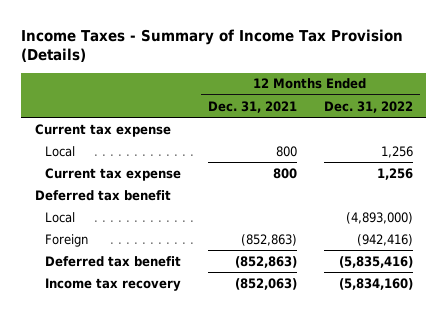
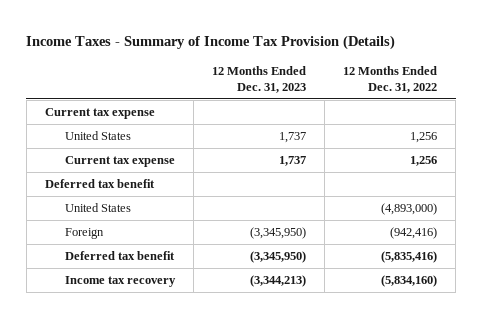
[207,100,297,113] Dec. 31, 2021 -> none
none -> [212,66,307,94] 12 Months Ended Dec. 31, 2023
[44,145,75,157] Local -> [65,131,132,141] United States
[44,211,75,223] Local -> [65,203,132,213] United States

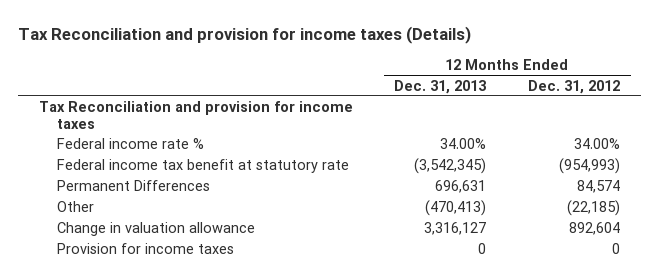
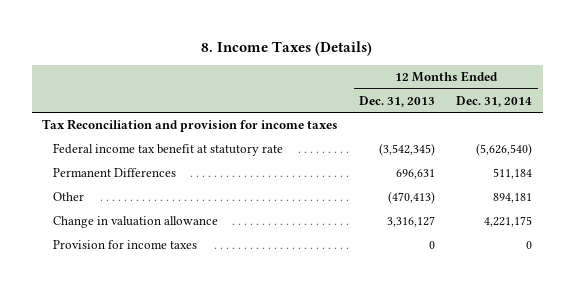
[17,25,471,44] Tax Reconciliation and provision for income taxes (Details) -> [201,40,373,56] 8. Income Taxes (Details)
[528,79,621,94] Dec. 31, 2012 -> none
none -> [456,95,533,107] Dec. 31, 2014
[56,138,204,150] Federal income rate % -> none

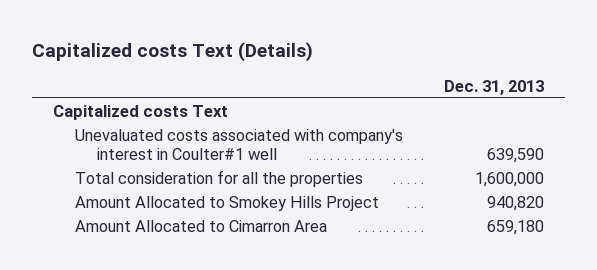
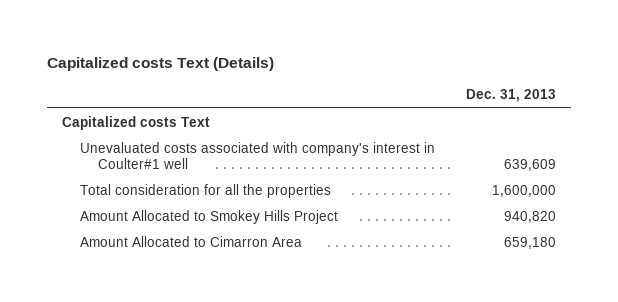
[487,147,545,163] 639,590 -> [504,158,557,171] 639,609

